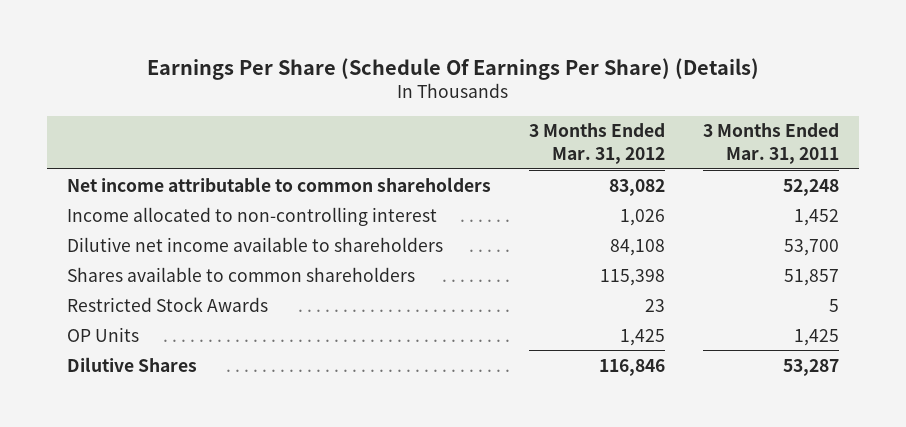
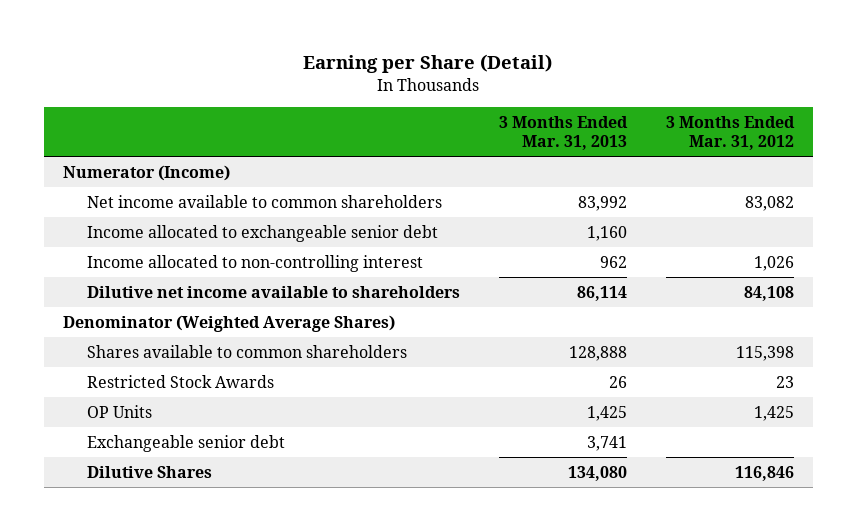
[147,57,760,80] Earnings Per Share (Schedule Of Earnings Per Share) (Details) -> [303,53,553,73] Earning per Share (Detail)
[703,123,840,165] 3 Months Ended Mar. 31, 2011 -> none
none -> [499,115,629,150] 3 Months Ended Mar. 31, 2013
none -> [62,164,230,181] Numerator (Income)
[66,176,491,192] Net income attributable to common shareholders -> [87,194,443,208] Net income available to common shareholders
none -> [87,224,439,242] Income allocated to exchangeable senior debt
none -> [62,314,395,332] Denominator (Weighted Average Shares)
none -> [87,434,286,452] Exchangeable senior debt

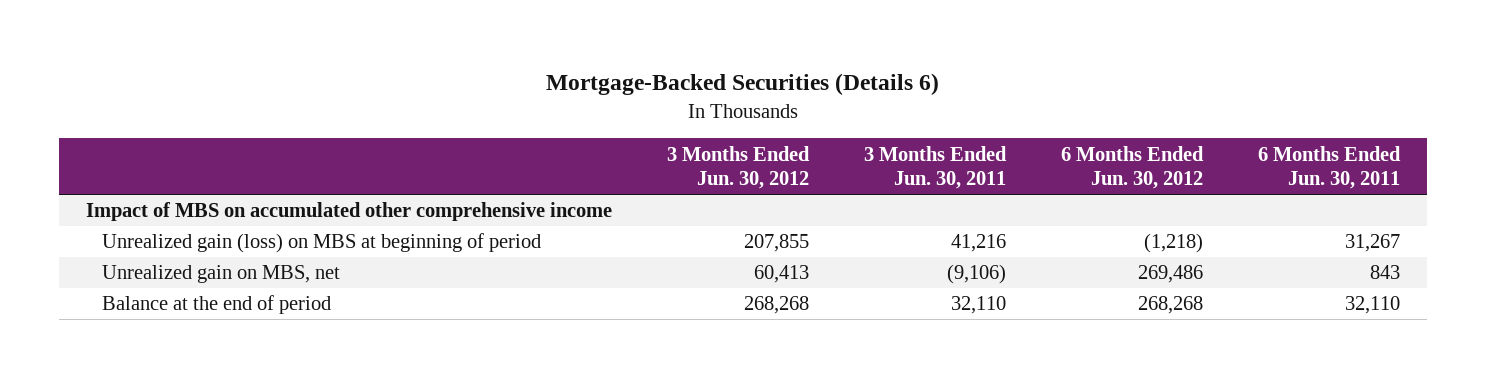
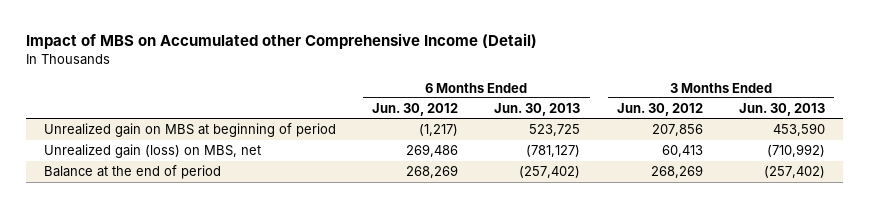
[545,73,939,96] Mortgage-Backed Securities (Details 6) -> [25,33,537,50] Impact of MBS on Accumulated other Comprehensive Income (Detail)
[863,145,1007,190] 3 Months Ended Jun. 30, 2011 -> none
[1257,145,1401,190] 6 Months Ended Jun. 30, 2011 -> none
none -> [494,103,581,117] Jun. 30, 2013
none -> [739,103,826,117] Jun. 30, 2013
[86,202,613,222] Impact of MBS on accumulated other comprehensive income -> none
[101,233,541,254] Unrealized gain (loss) on MBS at beginning of period -> [43,123,336,138] Unrealized gain on MBS at beginning of period
[743,234,809,253] 207,855 -> [651,124,703,137] 207,856
[1143,233,1203,254] (1,218) -> [419,124,459,137] (1,217)
[101,265,340,284] Unrealized gain on MBS, net -> [43,144,261,159] Unrealized gain (loss) on MBS, net
[743,296,809,315] 268,268 -> [650,165,703,179] 268,269
[1137,296,1203,315] 268,268 -> [406,165,459,179] 268,269

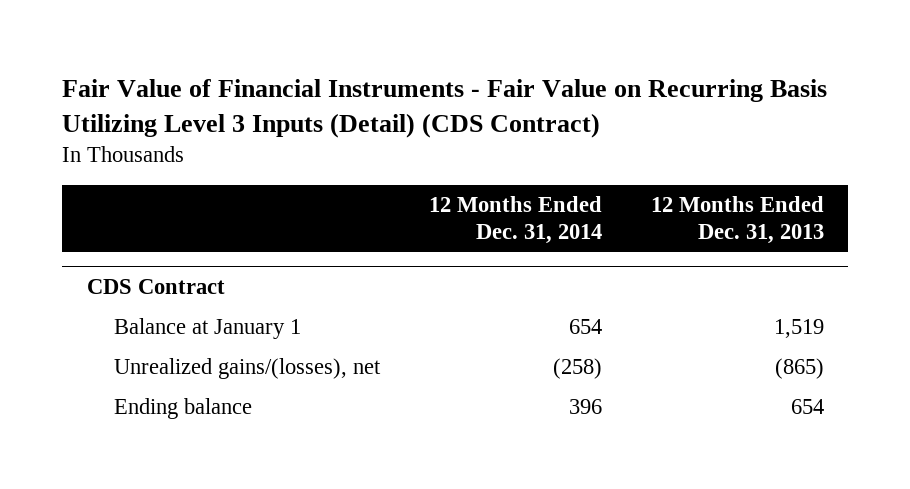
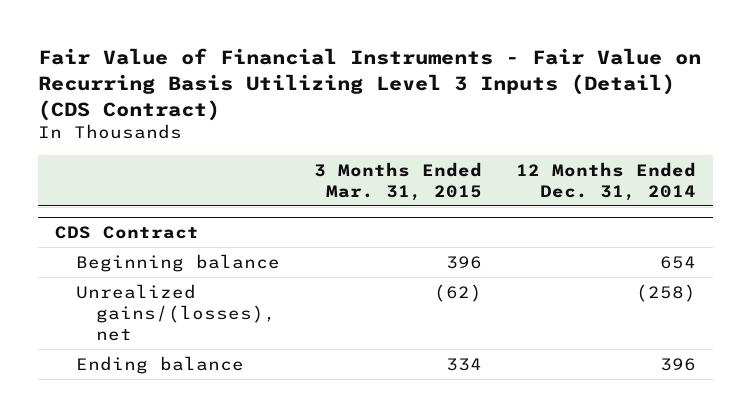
[650,196,824,245] 12 Months Ended Dec. 31, 2013 -> none
none -> [313,161,482,201] 3 Months Ended Mar. 31, 2015
[114,318,302,340] Balance at January 1 -> [75,253,280,272] Beginning balance

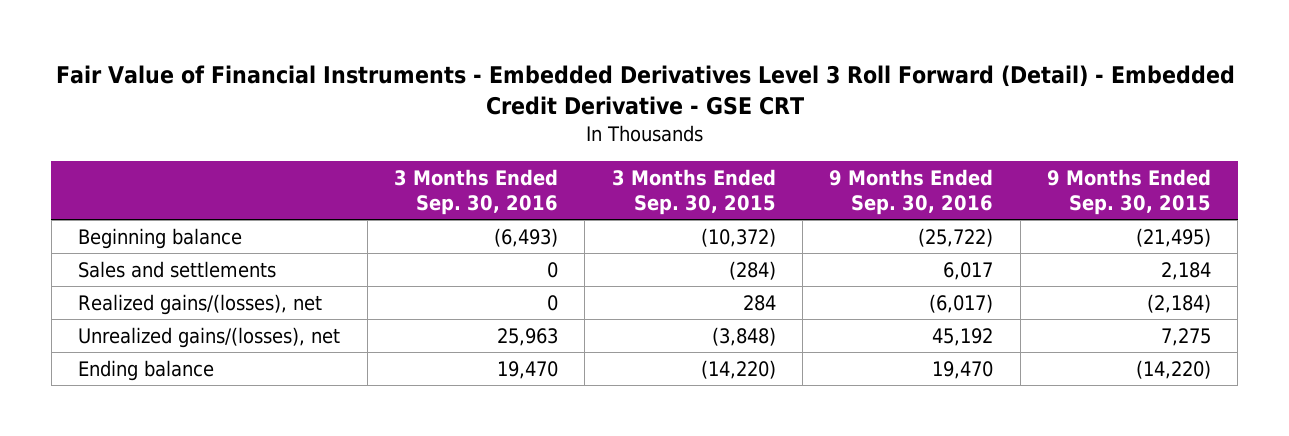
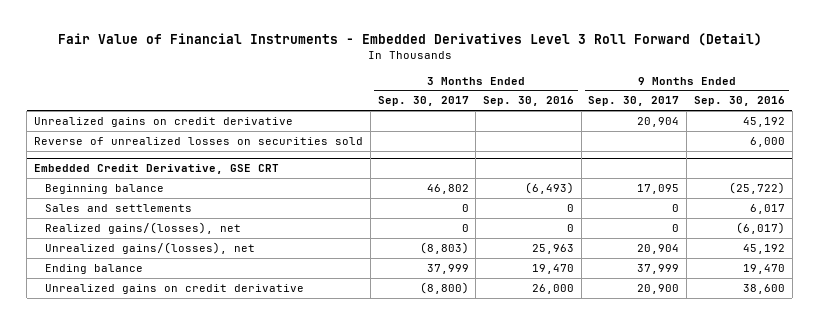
[55,64,1235,116] Fair Value of Financial Instruments - Embedded Derivatives Level 3 Roll Forward (Detail) - Embedded Credit Derivative - GSE CRT -> [57,33,762,47] Fair Value of Financial Instruments - Embedded Derivatives Level 3 Roll Forward (Detail)
[611,169,776,215] 3 Months Ended Sep. 30, 2015 -> none
[1046,169,1211,215] 9 Months Ended Sep. 30, 2015 -> none
none -> [377,96,469,107] Sep. 30, 2017
none -> [588,96,680,107] Sep. 30, 2017
none -> [34,116,294,127] Unrealized gains on credit derivative
none -> [34,136,364,145] Reverse of unrealized losses on securities sold
none -> [34,164,280,175] Embedded Credit Derivative, GSE CRT
none -> [45,283,305,294] Unrealized gains on credit derivative

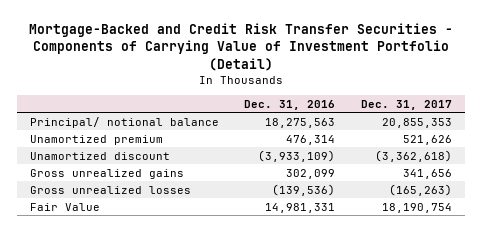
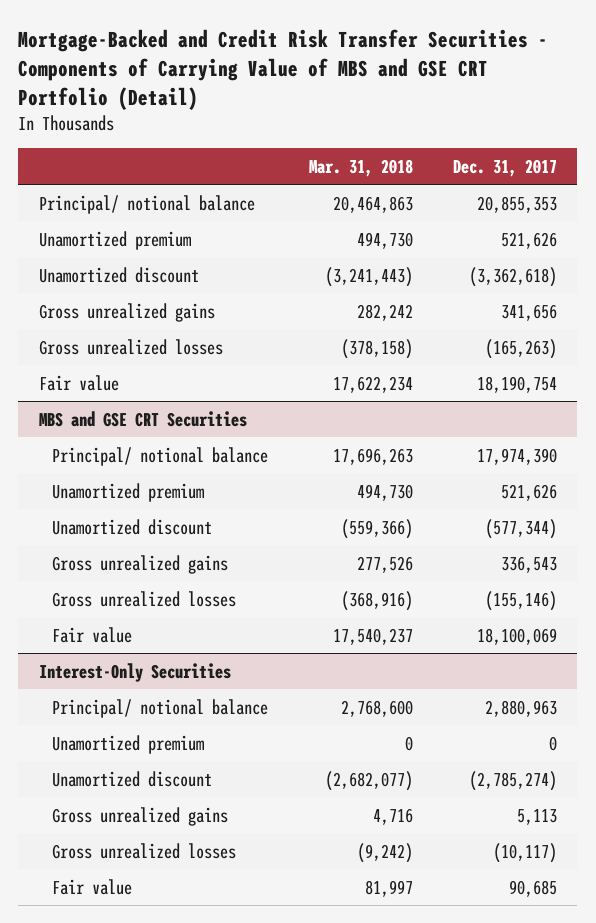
[28,23,453,71] Mortgage-Backed and Credit Risk Transfer Securities - Components of Carrying Value of Investment Portfolio (Detail) -> [18,29,549,110] Mortgage-Backed and Credit Risk Transfer Securities - Components of Carrying Value of MBS and GSE CRT Portfolio (Detail)
[244,99,336,110] Dec. 31, 2016 -> none
none -> [308,158,413,177] Mar. 31, 2018
[29,202,100,211] Fair Value -> [38,374,119,391] Fair value
none -> [38,410,247,427] MBS and GSE CRT Securities
none -> [52,446,269,466] Principal/ notional balance
none -> [52,482,205,502] Unamortized premium
none -> [52,518,213,535] Unamortized discount
none -> [52,554,229,574] Gross unrealized gains
none -> [52,590,237,607] Gross unrealized losses
none -> [52,626,133,643] Fair value
none -> [38,662,231,682] Interest-Only Securities
none -> [52,698,269,718] Principal/ notional balance
none -> [52,734,205,754] Unamortized premium
none -> [52,770,213,787] Unamortized discount
none -> [52,806,229,826] Gross unrealized gains
none -> [52,842,237,859] Gross unrealized losses
none -> [52,878,133,895] Fair value

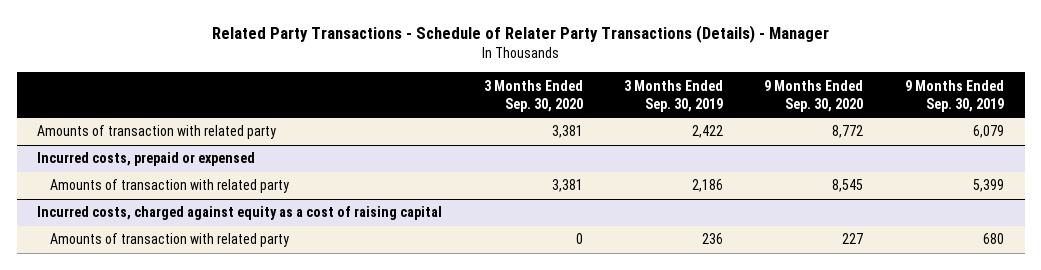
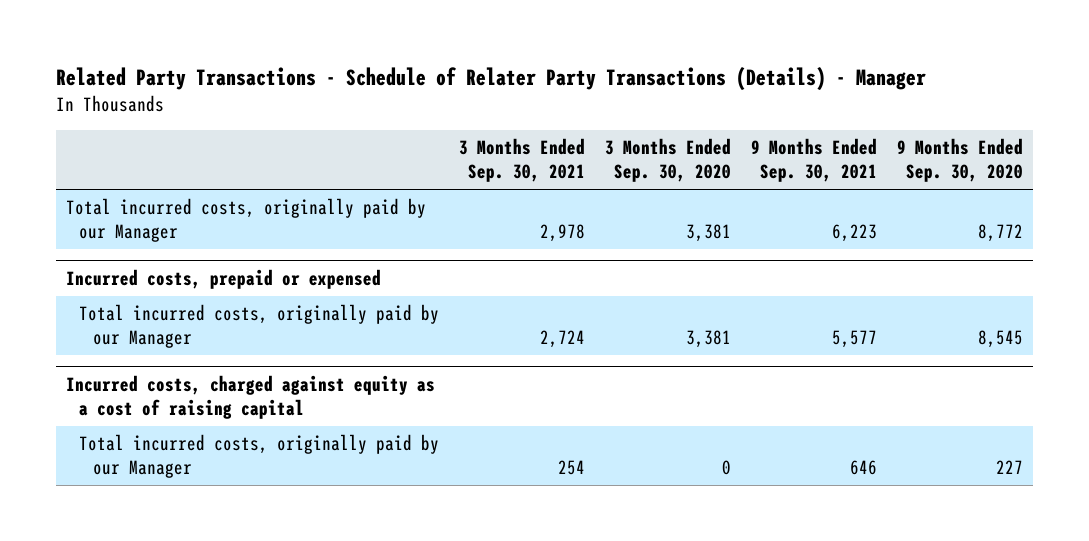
[624,79,724,112] 3 Months Ended Sep. 30, 2019 -> none
[904,79,1004,112] 9 Months Ended Sep. 30, 2019 -> none
none -> [459,138,586,183] 3 Months Ended Sep. 30, 2021
none -> [751,138,878,183] 9 Months Ended Sep. 30, 2021
[37,125,277,140] Amounts of transaction with related party -> [65,198,426,243] Total incurred costs, originally paid by our Manager
[49,179,289,194] Amounts of transaction with related party -> [79,304,440,349] Total incurred costs, originally paid by our Manager
[49,233,289,248] Amounts of transaction with related party -> [79,434,440,479] Total incurred costs, originally paid by our Manager

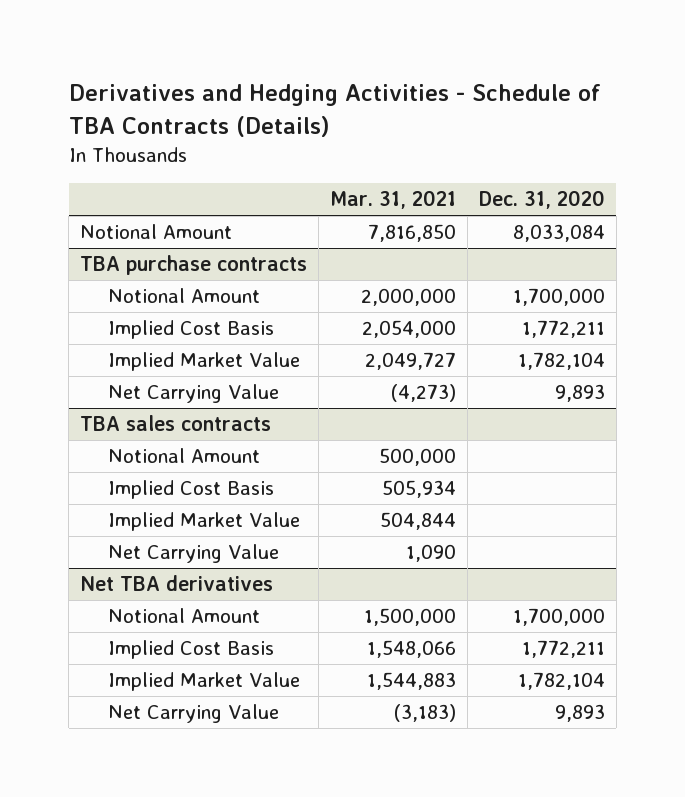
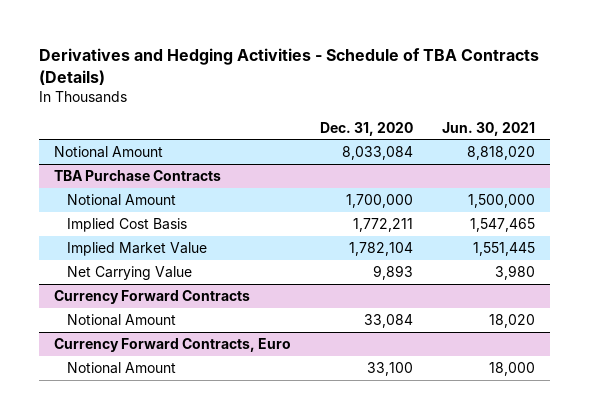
[330,190,457,210] Mar. 31, 2021 -> none
none -> [442,121,536,136] Jun. 30, 2021
[107,288,260,304] Notional Amount -> none
[107,320,274,340] Implied Cost Basis -> none
[107,352,300,372] Implied Market Value -> none
[107,384,279,404] Net Carrying Value -> none
[80,415,272,432] TBA sales contracts -> none
[107,448,260,464] Notional Amount -> none
[107,480,274,500] Implied Cost Basis -> none
[107,512,300,532] Implied Market Value -> none
[107,544,279,564] Net Carrying Value -> none
[80,575,274,592] Net TBA derivatives -> none
[80,255,308,276] TBA purchase contracts -> [54,169,222,181] TBA Purchase Contracts
none -> [54,289,251,304] Currency Forward Contracts
none -> [67,313,177,326] Notional Amount
none -> [54,337,292,352] Currency Forward Contracts, Euro
none -> [67,361,177,374] Notional Amount

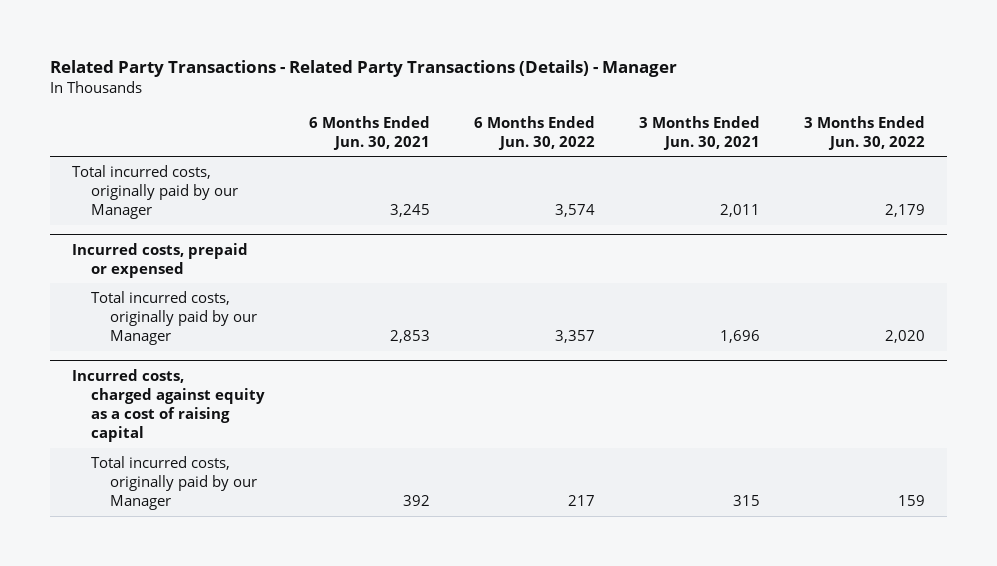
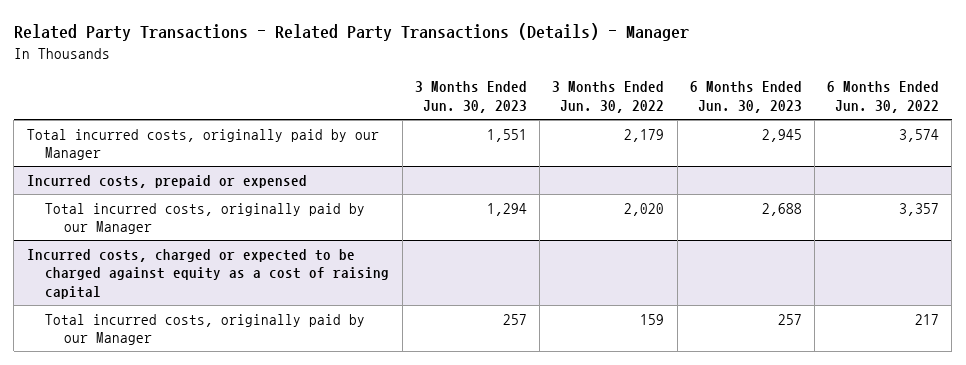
[309,115,431,150] 6 Months Ended Jun. 30, 2021 -> none
[639,115,761,150] 3 Months Ended Jun. 30, 2021 -> none
none -> [414,81,527,113] 3 Months Ended Jun. 30, 2023
none -> [689,81,802,113] 6 Months Ended Jun. 30, 2023
[71,368,266,443] Incurred costs, charged against equity as a cost of raising capital -> [26,248,390,299] Incurred costs, charged or expected to be charged against equity as a cost of raising capital

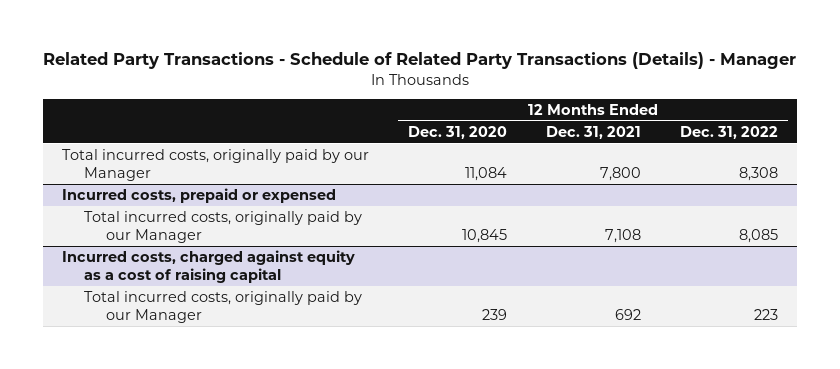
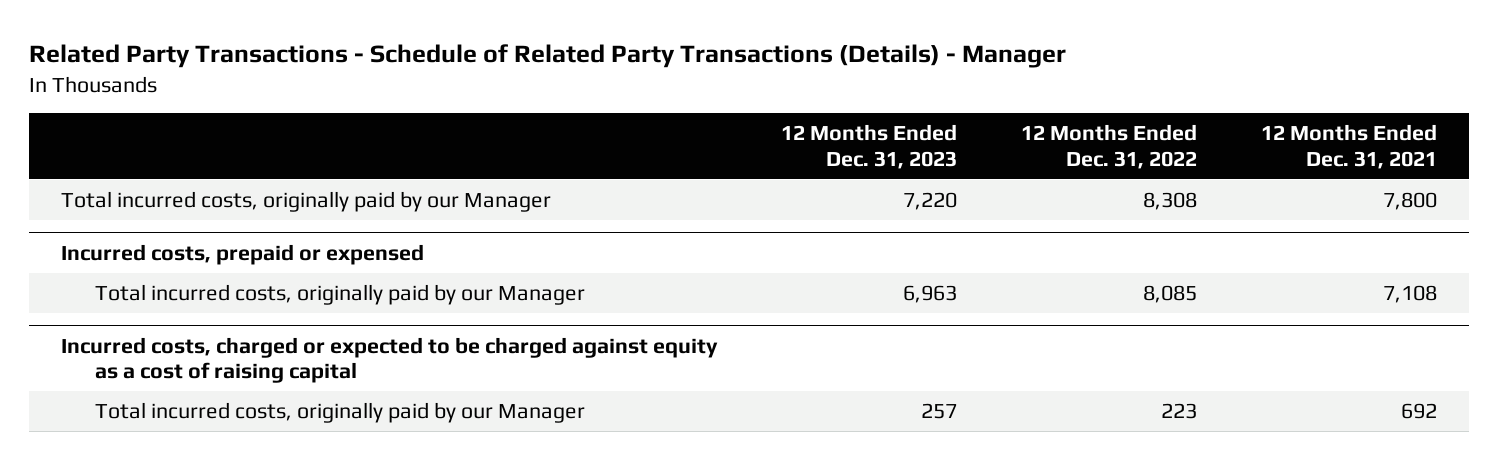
[408,125,508,139] Dec. 31, 2020 -> none
none -> [780,124,957,169] 12 Months Ended Dec. 31, 2023
[62,249,356,284] Incurred costs, charged against equity as a cost of raising capital -> [60,336,718,384] Incurred costs, charged or expected to be charged against equity as a cost of raising capital

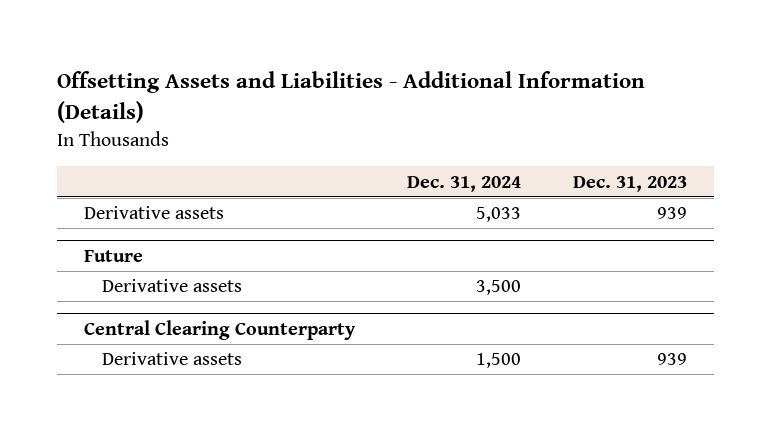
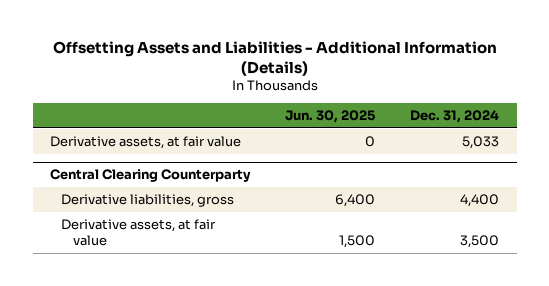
[573,175,688,192] Dec. 31, 2023 -> none
none -> [285,110,376,124] Jun. 30, 2025
[83,249,143,262] Future -> none
[102,279,243,293] Derivative assets -> none
[83,206,224,220] Derivative assets -> [50,136,242,150] Derivative assets, at fair value
none -> [61,194,235,208] Derivative liabilities, gross
[102,352,243,366] Derivative assets -> [61,219,217,247] Derivative assets, at fair value
[476,353,522,369] 1,500 -> [460,235,500,249] 3,500

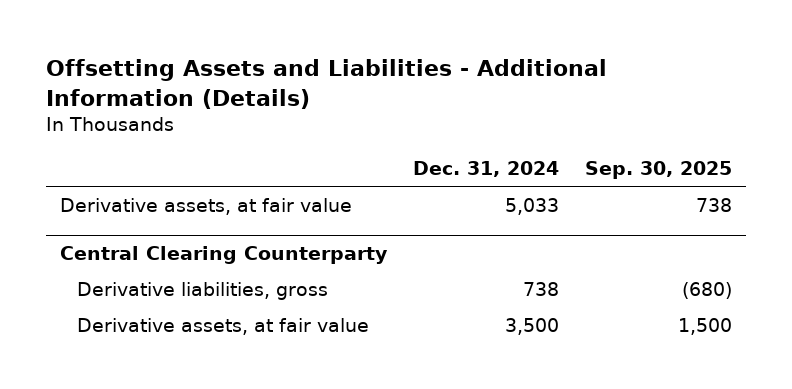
[285,110,376,124] Jun. 30, 2025 -> none
none -> [585,161,733,180] Sep. 30, 2025
[460,194,500,208] 4,400 -> [522,281,559,296] 738

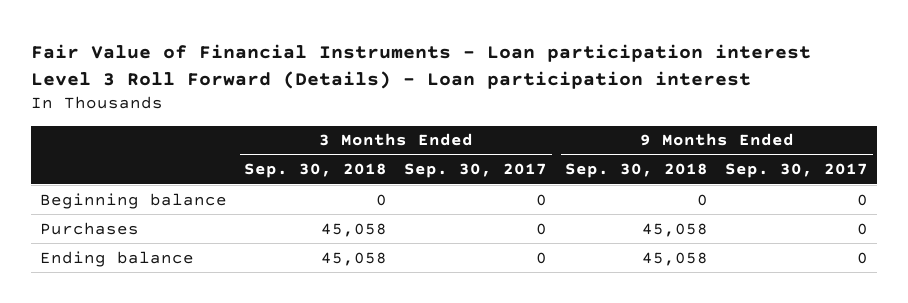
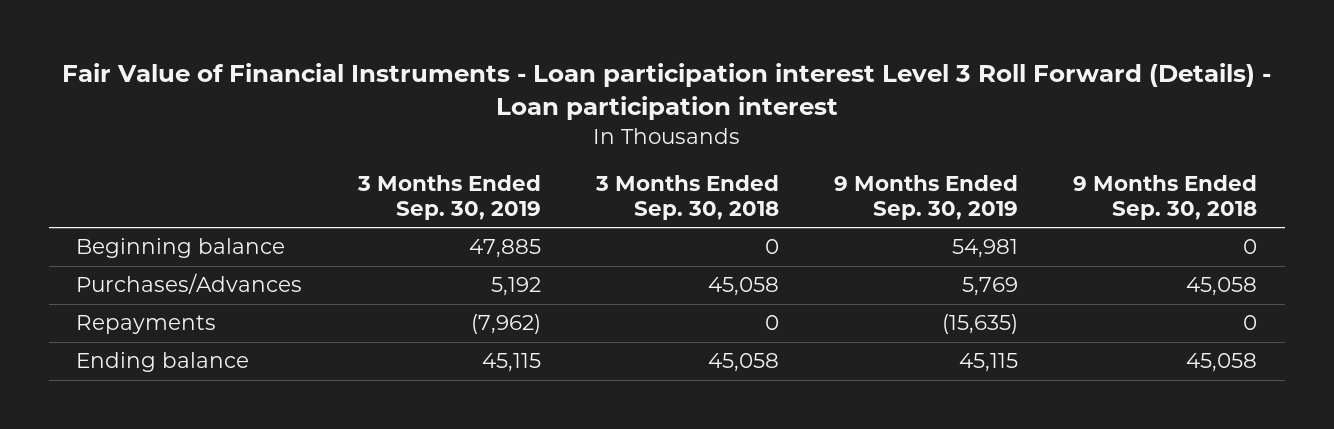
[404,163,548,179] Sep. 30, 2017 -> none
[725,163,869,179] Sep. 30, 2017 -> none
none -> [356,175,541,220] 3 Months Ended Sep. 30, 2019
none -> [834,175,1019,220] 9 Months Ended Sep. 30, 2019
[39,221,139,235] Purchases -> [76,273,303,295] Purchases/Advances
none -> [76,315,217,335] Repayments

